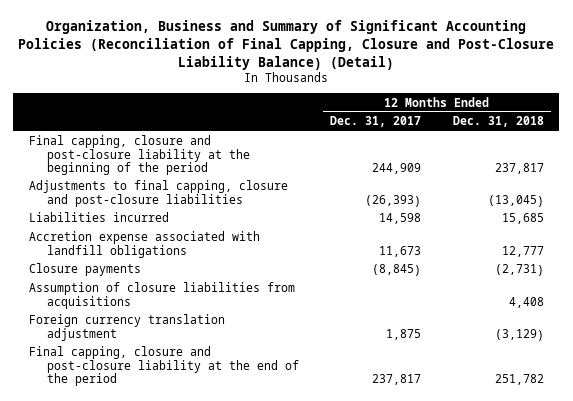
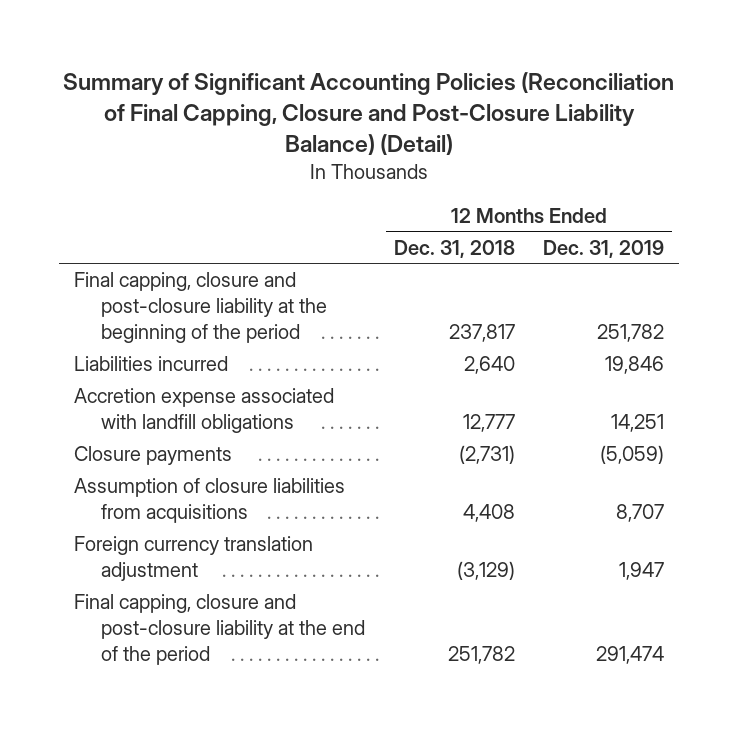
[18,20,555,70] Organization, Business and Summary of Significant Accounting Policies (Reconciliation of Final Capping, Closure and Post-Closure Liability Balance) (Detail) -> [63,72,675,156] Summary of Significant Accounting Policies (Reconciliation of Final Capping, Closure and Post-Closure Liability Balance) (Detail)
[330,116,422,128] Dec. 31, 2017 -> none
none -> [543,239,665,258] Dec. 31, 2019
[29,180,289,207] Adjustments to final capping, closure and post-closure liabilities -> none
[501,213,544,225] 15,685 -> [463,356,515,375] 2,640

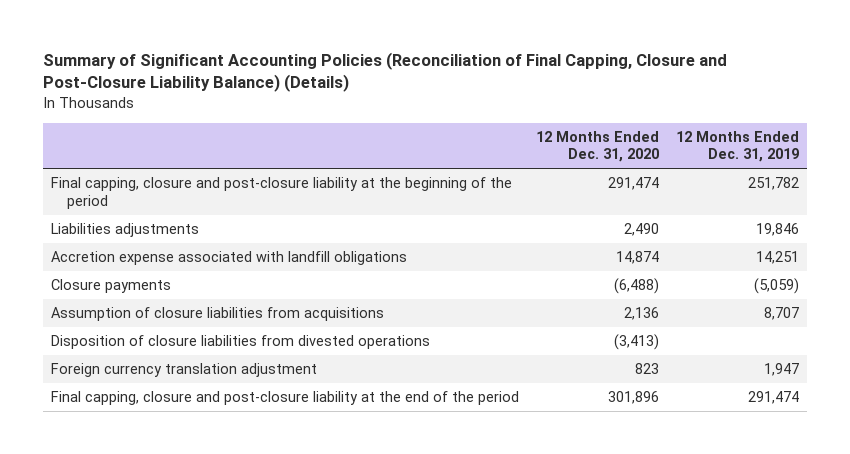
[63,72,675,156] Summary of Significant Accounting Policies (Reconciliation of Final Capping, Closure and Post-Closure Liability Balance) (Detail) -> [43,51,728,93] Summary of Significant Accounting Policies (Reconciliation of Final Capping, Closure and Post-Closure Liability Balance) (Details)
[393,239,515,258] Dec. 31, 2018 -> none
none -> [536,130,660,163] 12 Months Ended Dec. 31, 2020
[73,356,228,372] Liabilities incurred -> [51,223,200,238] Liabilities adjustments
none -> [51,335,431,350] Disposition of closure liabilities from divested operations

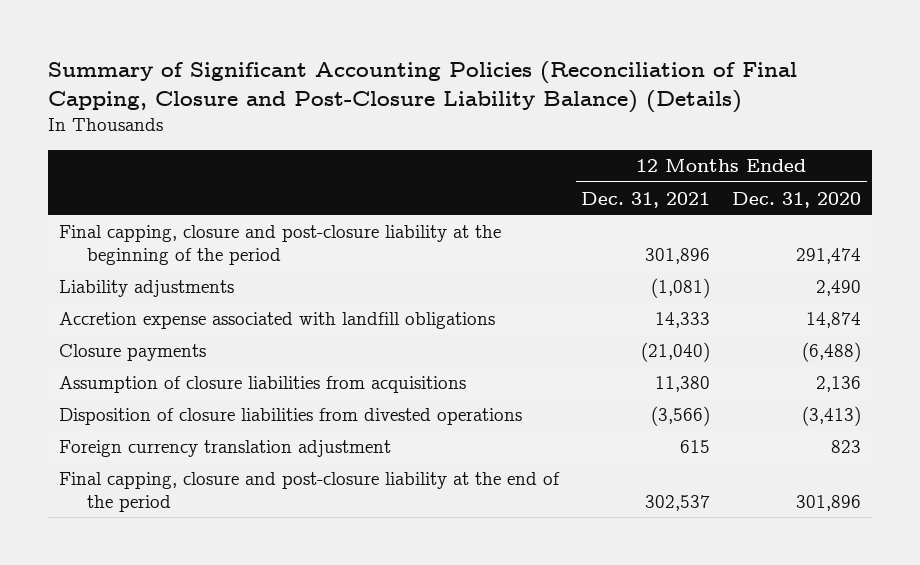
[675,130,799,163] 12 Months Ended Dec. 31, 2019 -> none
none -> [581,191,711,208] Dec. 31, 2021
[51,223,200,238] Liabilities adjustments -> [58,279,234,297] Liability adjustments

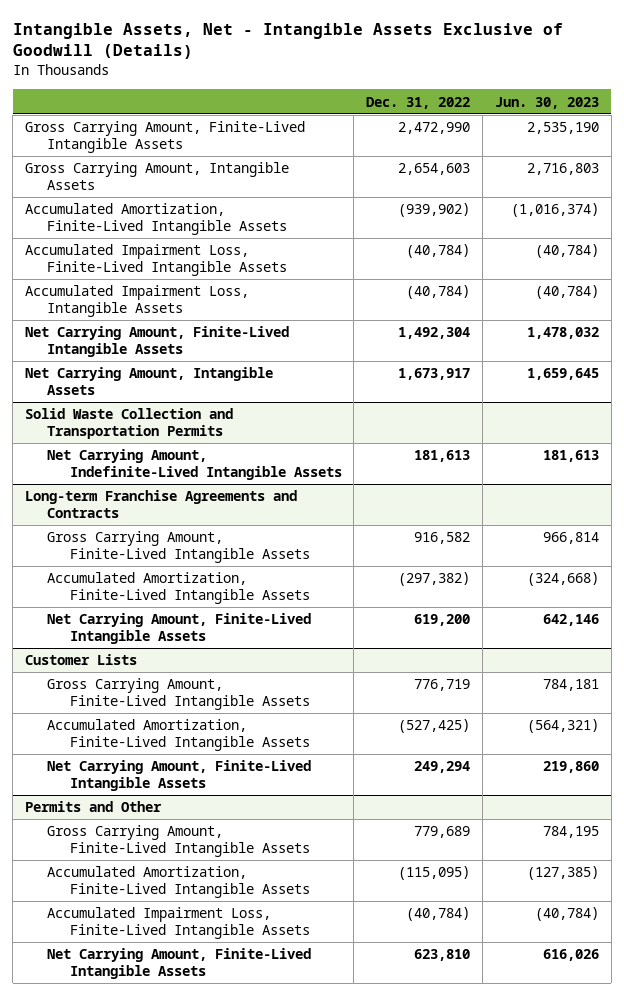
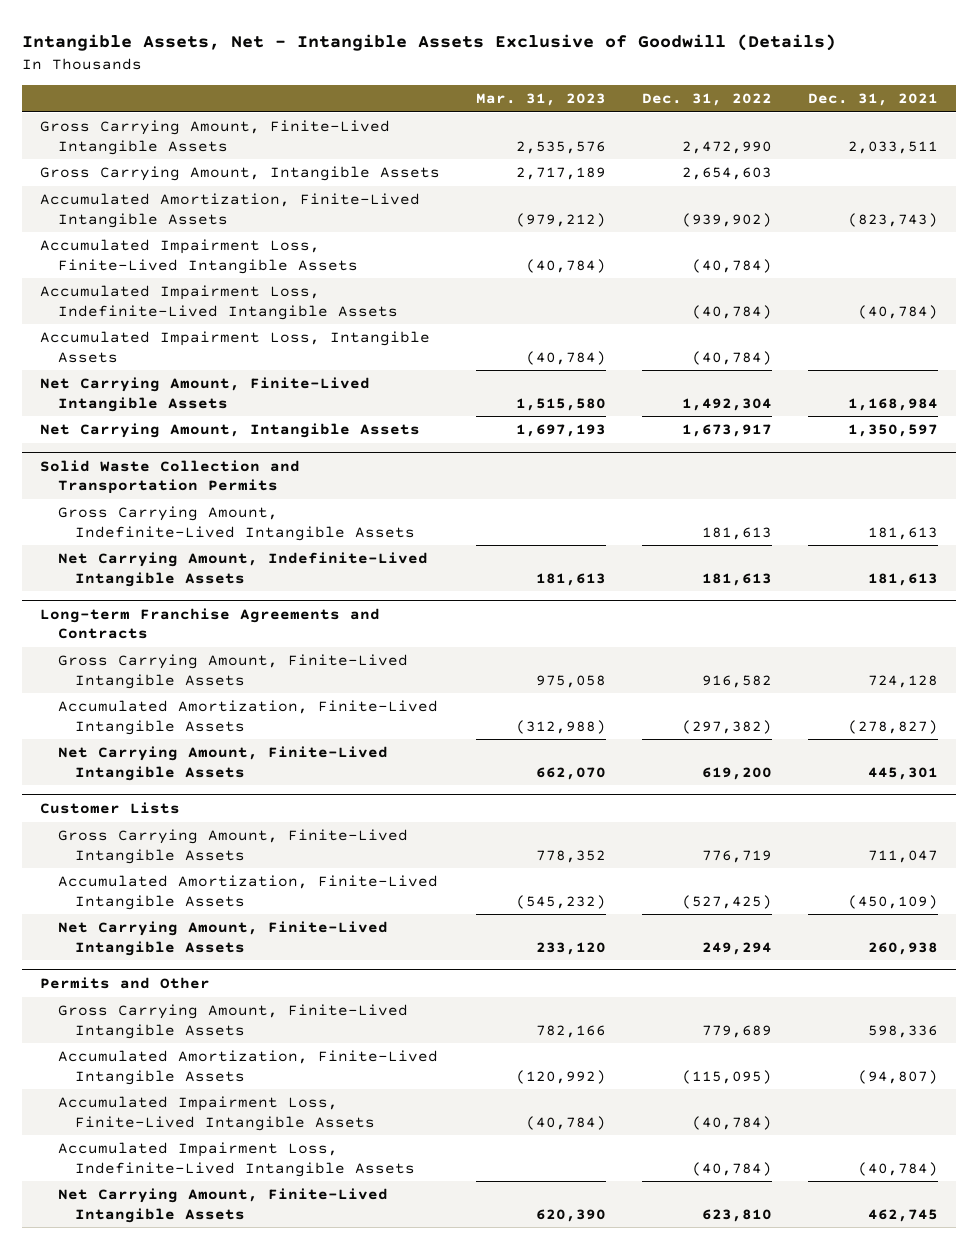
[495,96,600,109] Jun. 30, 2023 -> none
none -> [476,92,607,106] Mar. 31, 2023
none -> [807,92,938,106] Dec. 31, 2021
none -> [40,285,398,320] Accumulated Impairment Loss, Indefinite-Lived Intangible Assets
none -> [57,506,416,541] Gross Carrying Amount, Indefinite-Lived Intangible Assets
none -> [57,1142,416,1177] Accumulated Impairment Loss, Indefinite-Lived Intangible Assets

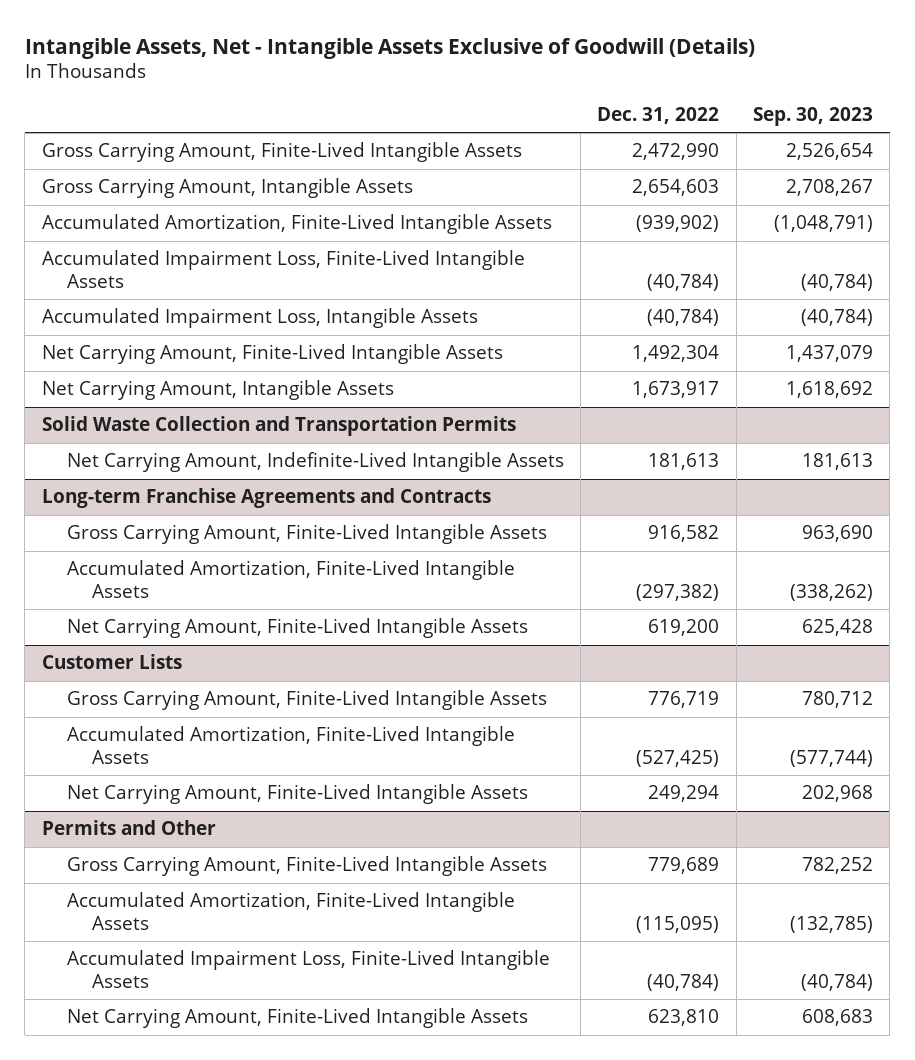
[476,92,607,106] Mar. 31, 2023 -> none
[807,92,938,106] Dec. 31, 2021 -> none
none -> [753,107,874,127] Sep. 30, 2023
[40,285,398,320] Accumulated Impairment Loss, Indefinite-Lived Intangible Assets -> none
[57,506,416,541] Gross Carrying Amount, Indefinite-Lived Intangible Assets -> none
[57,1142,416,1177] Accumulated Impairment Loss, Indefinite-Lived Intangible Assets -> none

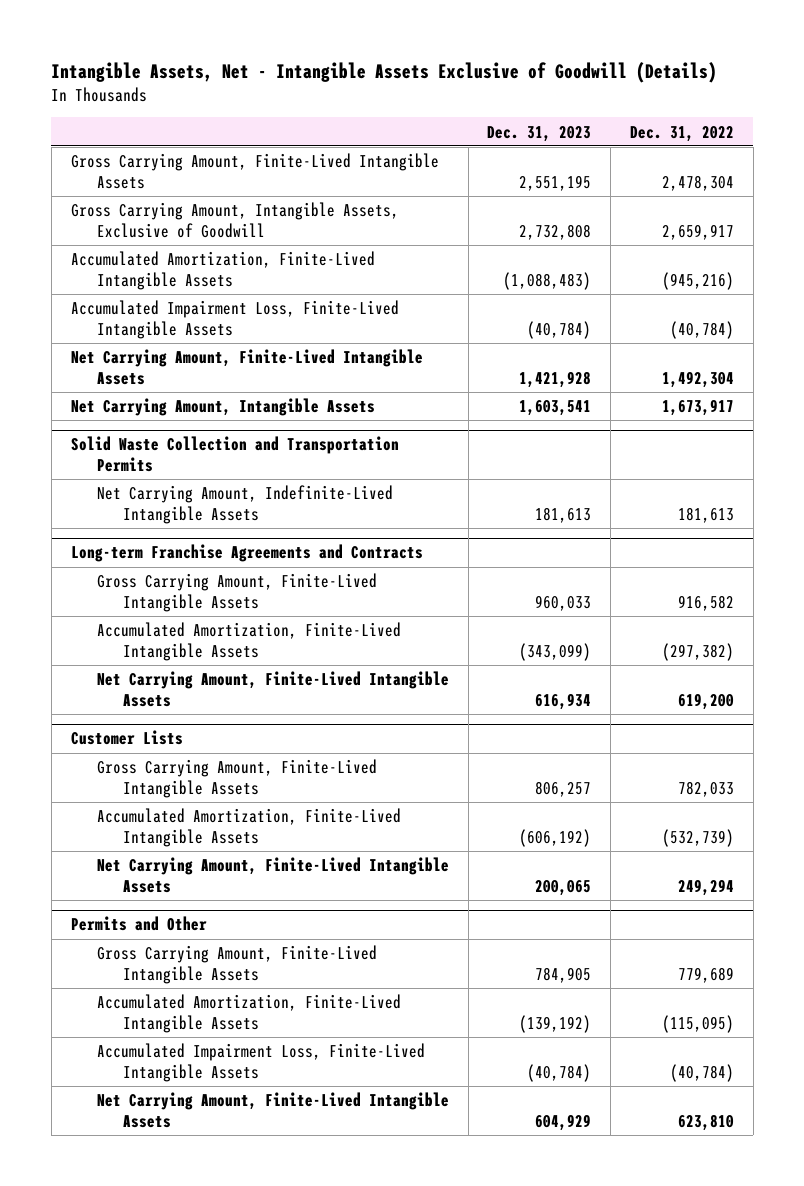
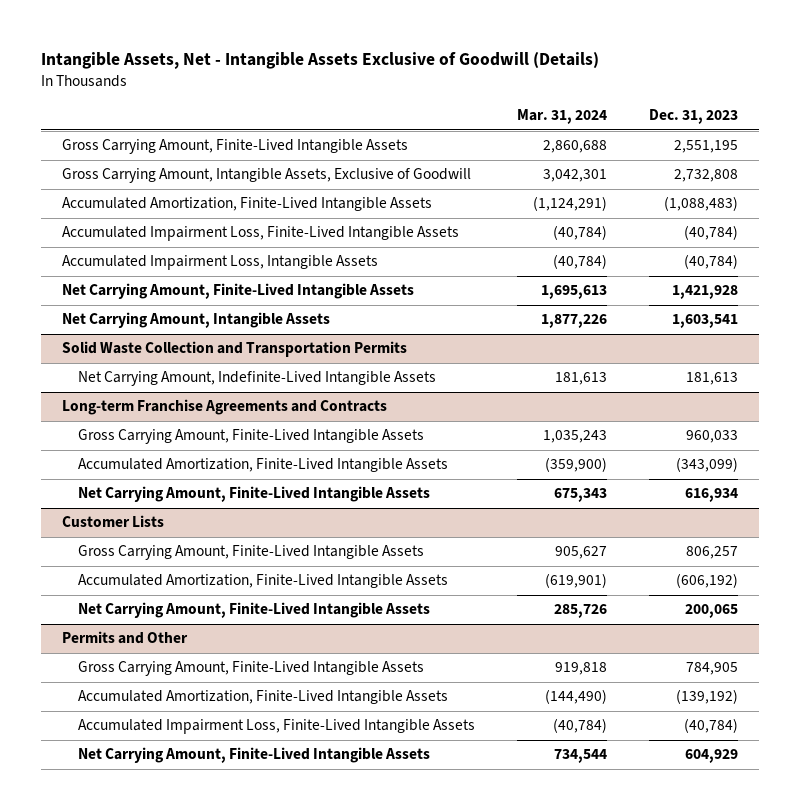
[629,125,734,142] Dec. 31, 2022 -> none
none -> [517,109,608,125] Mar. 31, 2024
none -> [62,255,379,271] Accumulated Impairment Loss, Intangible Assets

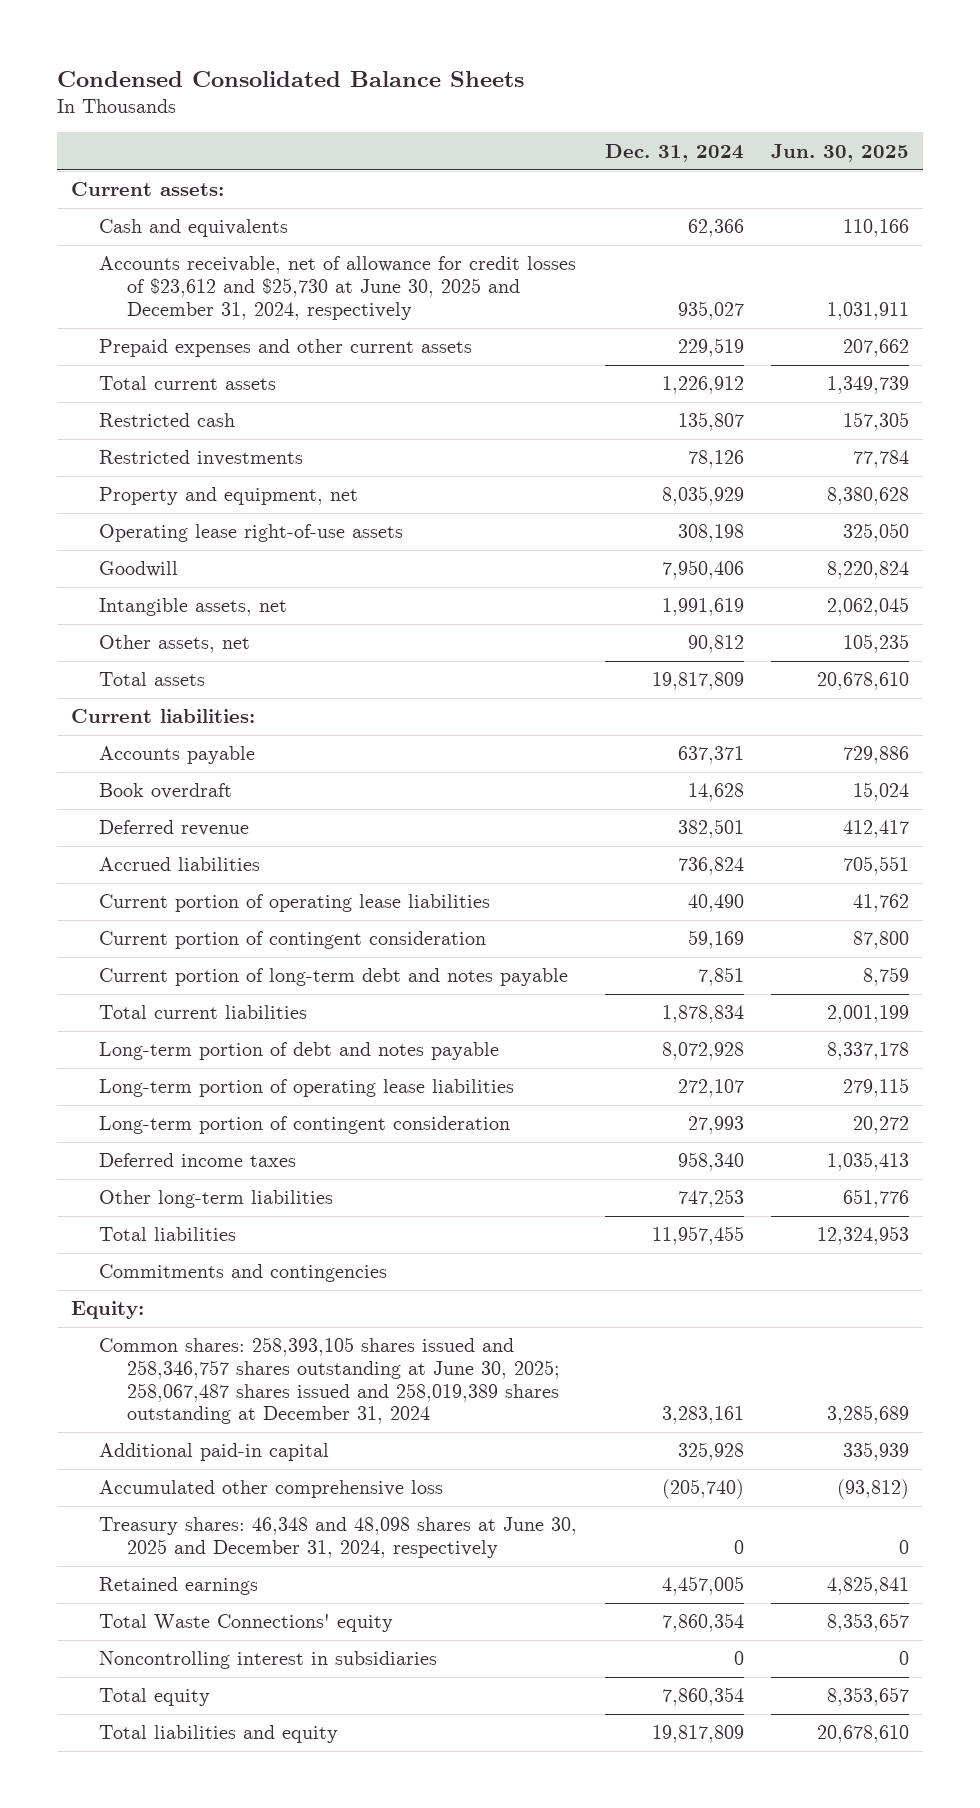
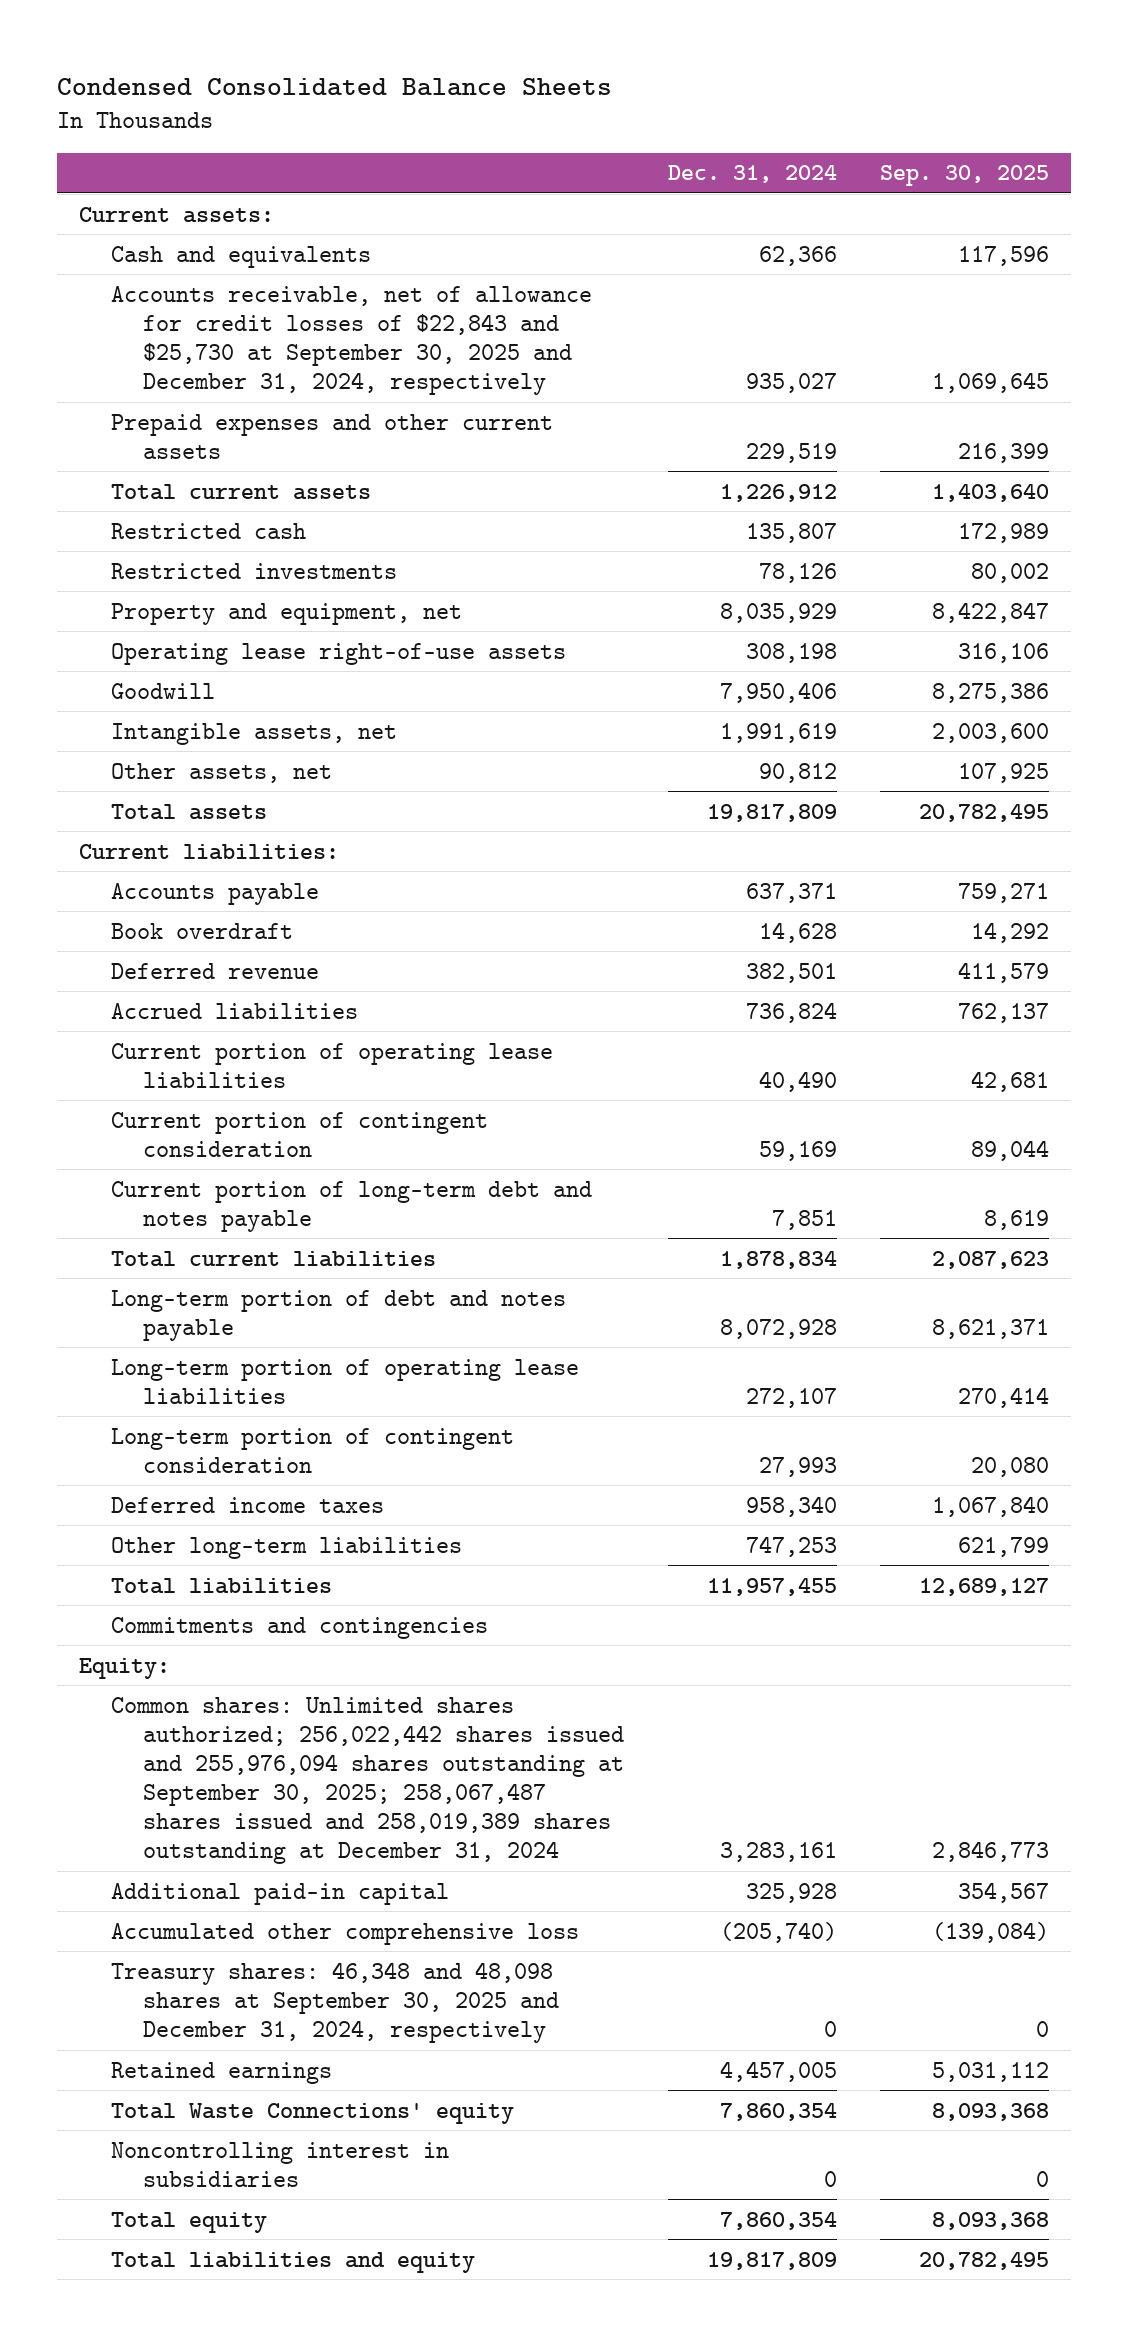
[771,143,910,162] Jun. 30, 2025 -> none
none -> [880,165,1050,187] Sep. 30, 2025
[98,256,576,320] Accounts receivable, net of allowance for credit losses of $23,612 and $25,730 at June 30, 2025 and December 31, 2024, respectively -> [111,285,593,395] Accounts receivable, net of allowance for credit losses of $22,843 and $25,730 at September 30, 2025 and December 31, 2024, respectively
[98,1337,560,1425] Common shares: 258,393,105 shares issued and 258,346,757 shares outstanding at June 30, 2025; 258,067,487 shares issued and 258,019,389 shares outstanding at December 31, 2024 -> [111,1696,625,1865] Common shares: Unlimited shares authorized; 256,022,442 shares issued and 255,976,094 shares outstanding at September 30, 2025; 258,067,487 shares issued and 258,019,389 shares outstanding at December 31, 2024
[98,1517,577,1559] Treasury shares: 46,348 and 48,098 shares at June 30, 2025 and December 31, 2024, respectively -> [111,1961,560,2043] Treasury shares: 46,348 and 48,098 shares at September 30, 2025 and December 31, 2024, respectively

